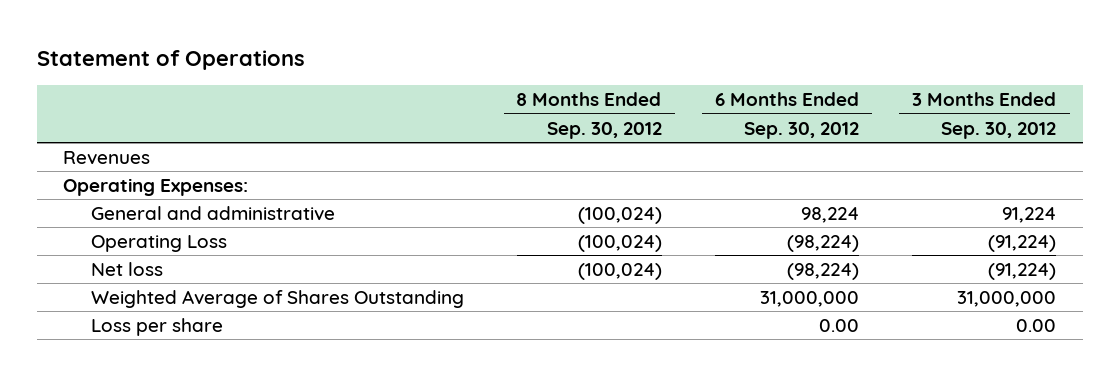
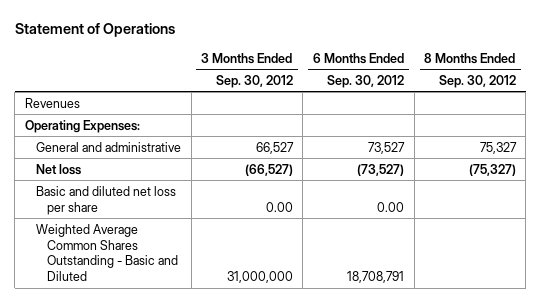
[90,234,227,252] Operating Loss -> none
[90,289,464,308] Weighted Average of Shares Outstanding -> none
[577,206,662,224] (100,024) -> [479,141,517,154] 75,327
[801,206,860,223] 98,224 -> [368,141,406,154] 73,527
[1002,206,1057,223] 91,224 -> [255,141,294,154] 66,527
[577,262,662,280] (100,024) -> [468,163,516,176] (75,327)
[787,262,860,280] (98,224) -> [357,163,405,176] (73,527)
[988,262,1057,280] (91,224) -> [244,163,293,176] (66,527)
[90,317,223,336] Loss per share -> [36,185,177,215] Basic and diluted net loss per share
none -> [36,223,179,282] Weighted Average Common Shares Outstanding - Basic and Diluted

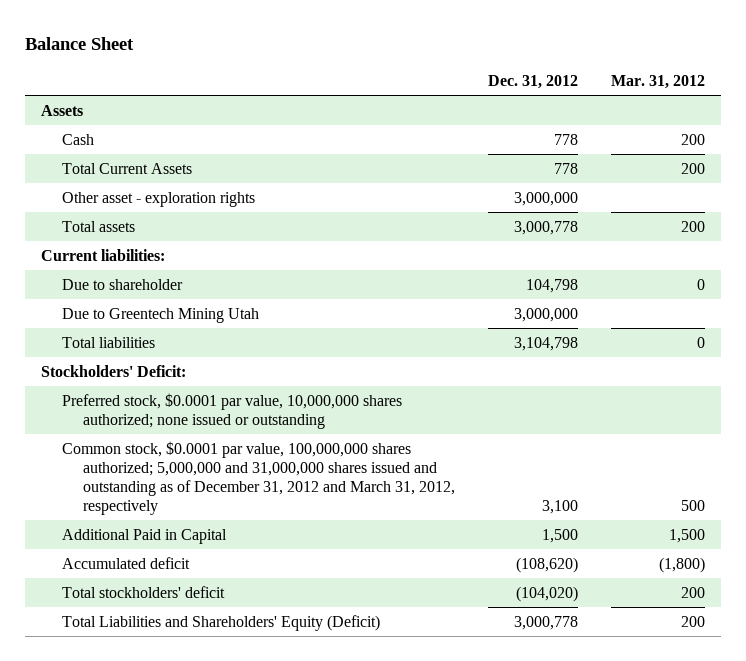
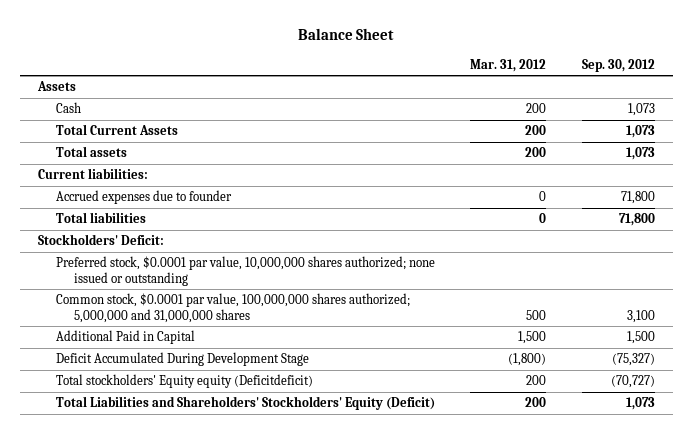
[488,74,579,89] Dec. 31, 2012 -> none
none -> [582,58,656,72] Sep. 30, 2012
[62,191,256,207] Other asset - exploration rights -> none
[62,307,260,323] Due to Greentech Mining Utah -> none
[62,278,184,290] Due to shareholder -> [55,190,232,205] Accrued expenses due to founder
[62,440,456,515] Common stock, $0.0001 par value, 100,000,000 shares authorized; 5,000,000 and 31,000,000 shares issued and outstanding as of December 31, 2012 and March 31, 2012, respectively -> [55,293,410,323] Common stock, $0.0001 par value, 100,000,000 shares authorized; 5,000,000 and 31,000,000 shares
[62,556,191,569] Accumulated deficit -> [55,352,309,367] Deficit Accumulated During Development Stage
[62,585,226,598] Total stockholders' deficit -> [55,374,313,389] Total stockholders' Equity equity (Deficitdeficit)
[62,614,381,631] Total Liabilities and Shareholders' Equity (Deficit) -> [55,396,435,411] Total Liabilities and Shareholders' Stockholders' Equity (Deficit)

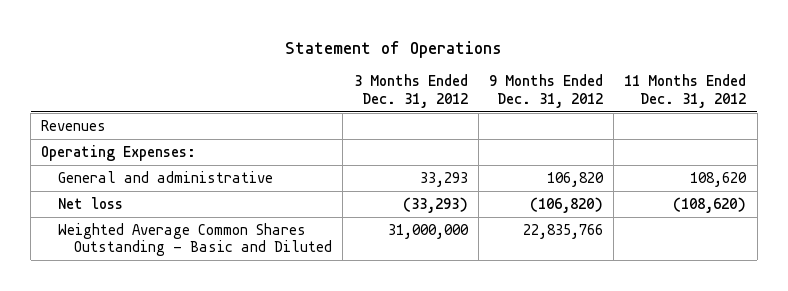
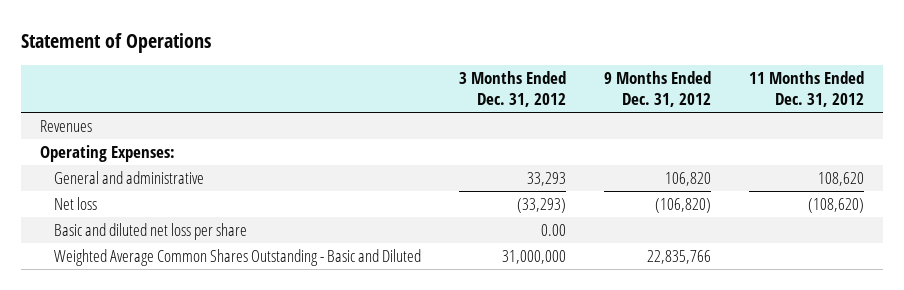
none -> [53,223,247,241] Basic and diluted net loss per share

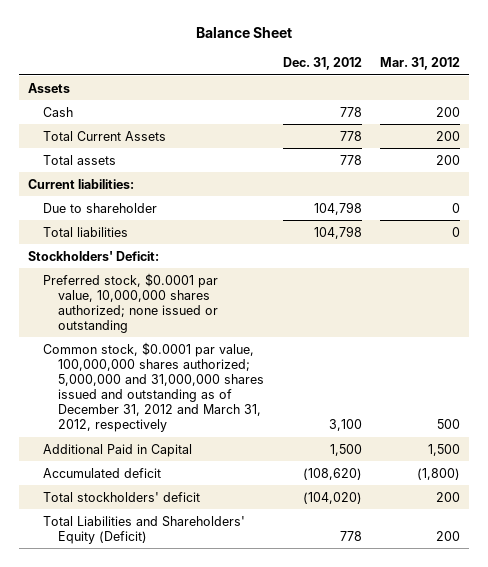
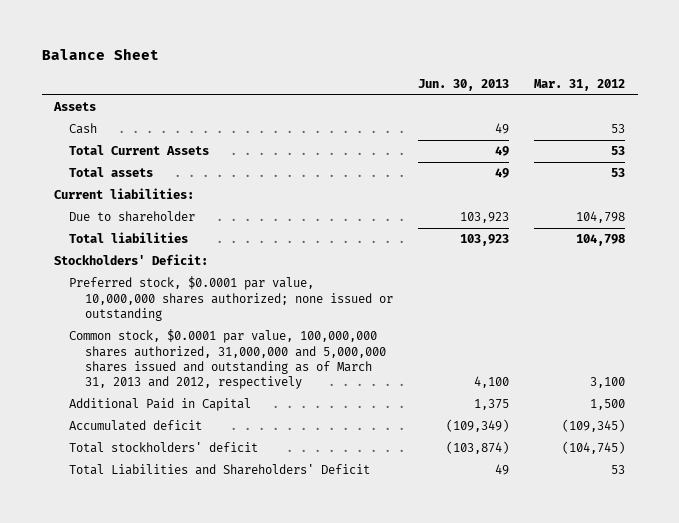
[282,57,362,71] Dec. 31, 2012 -> none
none -> [417,78,509,91] Jun. 30, 2013
[435,106,460,117] 200 -> [610,124,625,134] 53
[435,130,460,141] 200 -> [610,146,625,156] 53
[435,154,460,165] 200 -> [610,168,625,178] 53
[451,202,460,213] 0 -> [575,211,625,224] 104,798
[451,226,460,237] 0 -> [575,234,625,247] 104,798
[43,341,265,433] Common stock, $0.0001 par value, 100,000,000 shares authorized; 5,000,000 and 31,000,000 shares issued and outstanding as of December 31, 2012 and March 31, 2012, respectively -> [69,329,386,390] Common stock, $0.0001 par value, 100,000,000 shares authorized, 31,000,000 and 5,000,000 shares issued and outstanding as of March 31, 2013 and 2012, respectively
[436,419,460,430] 500 -> [589,377,625,389] 3,100
[416,467,460,480] (1,800) -> [561,419,625,433] (109,345)
[435,491,460,502] 200 -> [561,441,625,455] (104,745)
[43,515,246,544] Total Liabilities and Shareholders' Equity (Deficit) -> [69,464,371,476] Total Liabilities and Shareholders' Deficit
[435,530,460,541] 200 -> [610,465,625,475] 53

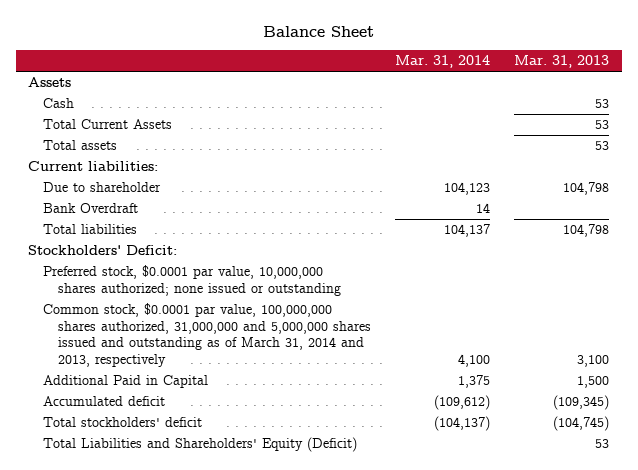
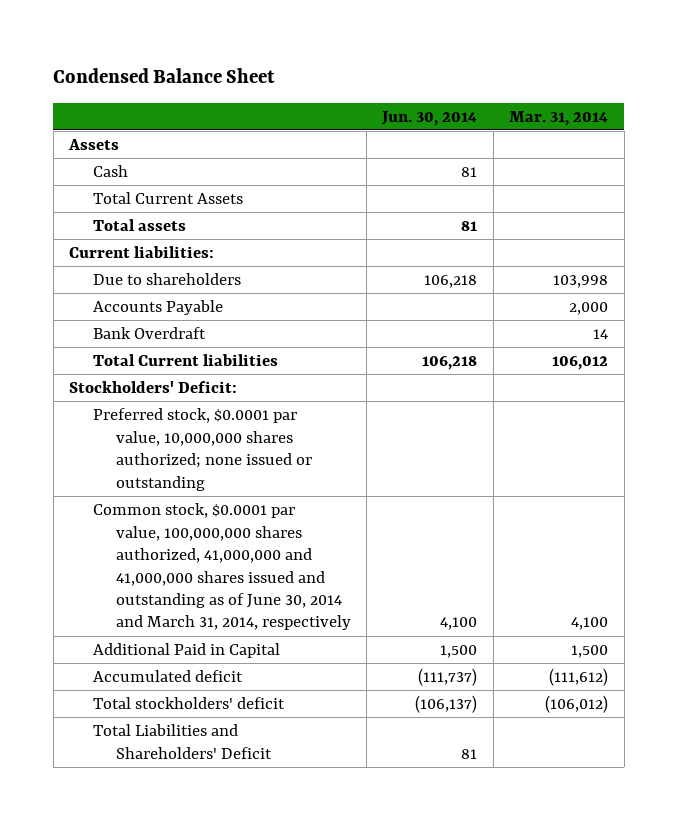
[262,25,374,37] Balance Sheet -> [53,68,276,84] Condensed Balance Sheet
[514,55,610,69] Mar. 31, 2013 -> none
none -> [381,110,478,126] Jun. 30, 2014
[43,182,162,193] Due to shareholder -> [92,273,241,286] Due to shareholders
[444,182,491,196] 104,123 -> [553,275,609,289] 103,998
none -> [92,300,223,316] Accounts Payable
[43,224,138,235] Total liabilities -> [92,354,278,367] Total Current liabilities
[444,224,491,238] 104,137 -> [552,356,609,371] 106,012
[43,303,372,368] Common stock, $0.0001 par value, 100,000,000 shares authorized, 31,000,000 and 5,000,000 shares issued and outstanding as of March 31, 2014 and 2013, respectively -> [92,503,351,631] Common stock, $0.0001 par value, 100,000,000 shares authorized, 41,000,000 and 41,000,000 shares issued and outstanding as of June 30, 2014 and March 31, 2014, respectively
[458,375,491,389] 1,375 -> [571,645,609,659] 1,500
[434,395,491,411] (109,612) -> [549,668,609,687] (111,612)
[434,416,491,432] (104,137) -> [545,695,609,714] (106,012)
[43,437,358,453] Total Liabilities and Shareholders' Equity (Deficit) -> [92,724,272,759] Total Liabilities and Shareholders' Deficit

